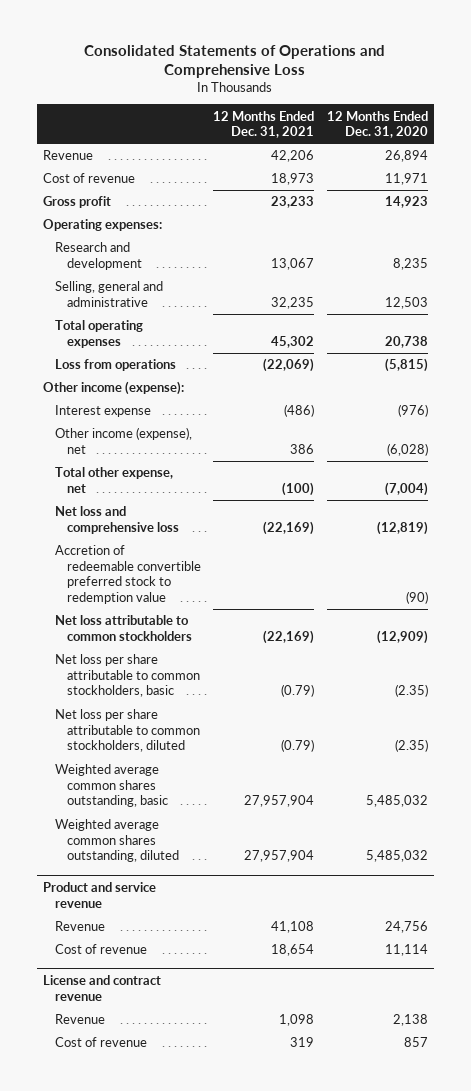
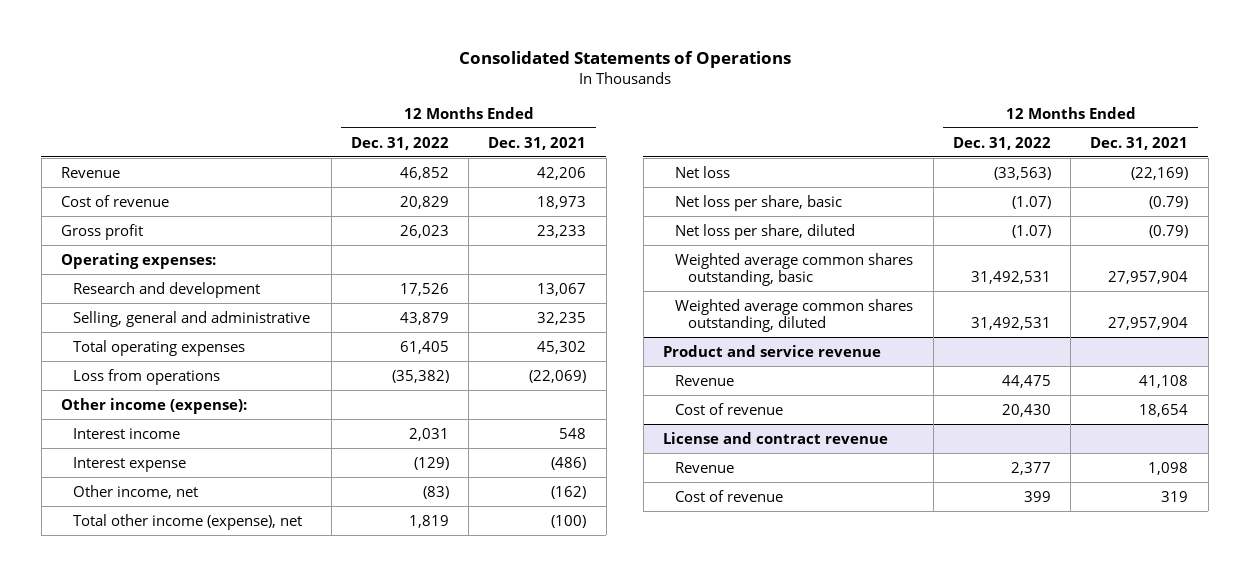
[84,44,386,79] Consolidated Statements of Operations and Comprehensive Loss -> [458,51,791,69] Consolidated Statements of Operations
[326,110,428,139] 12 Months Ended Dec. 31, 2020 -> none
none -> [350,136,449,150] Dec. 31, 2022
none -> [73,427,181,439] Interest income
[54,545,201,605] Accretion of redeemable convertible preferred stock to redemption value -> none
[54,615,192,641] Net loss attributable to common stockholders -> none
[54,427,192,454] Other income (expense), net -> [73,484,199,499] Other income, net
[290,443,315,454] 386 -> [551,485,587,499] (162)
[54,467,173,493] Total other expense, net -> [73,513,303,530] Total other income (expense), net
[54,506,179,534] Net loss and comprehensive loss -> [675,165,731,178] Net loss
[54,654,200,698] Net loss per share attributable to common stockholders, basic -> [675,194,843,211] Net loss per share, basic
[54,709,200,753] Net loss per share attributable to common stockholders, diluted -> [675,223,856,240] Net loss per share, diluted

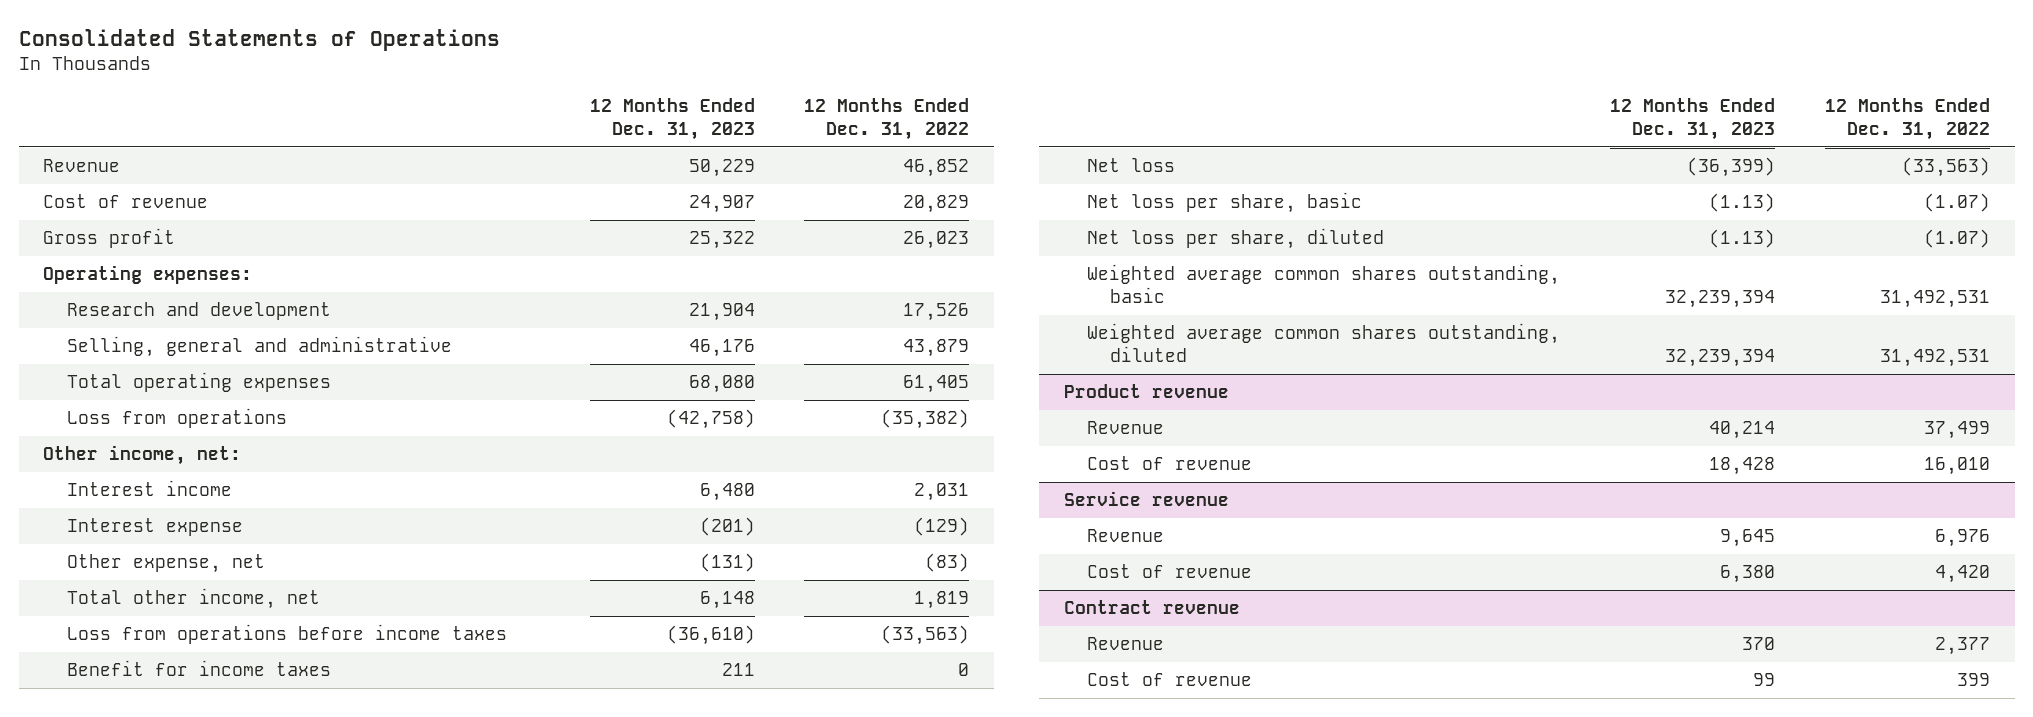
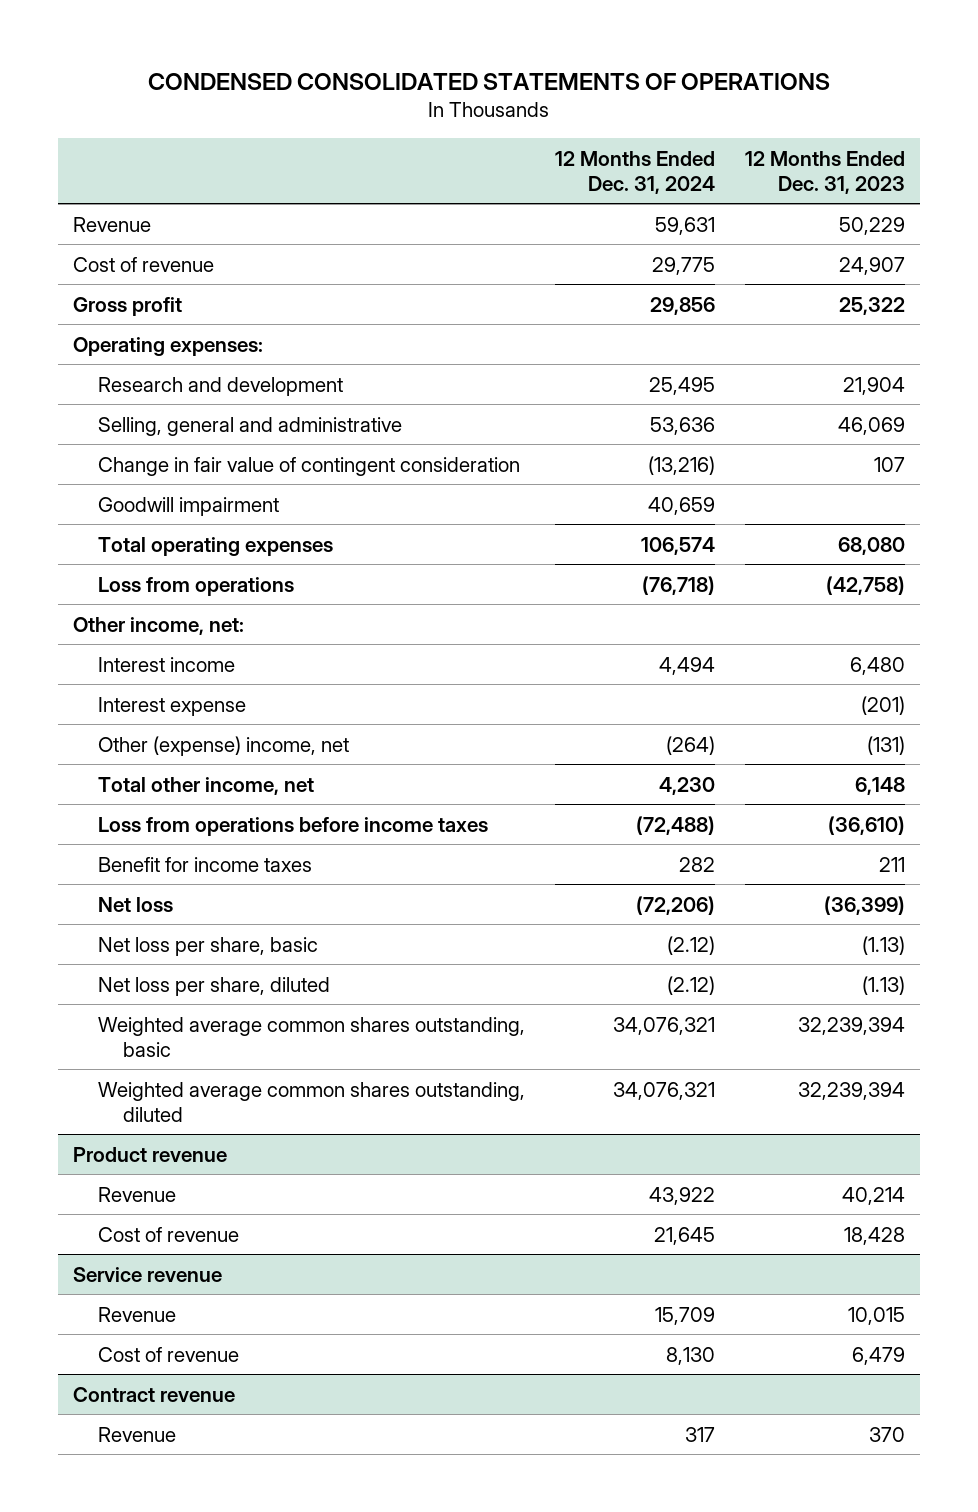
[18,29,500,52] Consolidated Statements of Operations -> [147,72,830,90] CONDENSED CONSOLIDATED STATEMENTS OF OPERATIONS
[804,98,970,140] 12 Months Ended Dec. 31, 2022 -> none
none -> [555,150,716,194] 12 Months Ended Dec. 31, 2024
[688,339,755,358] 46,176 -> [838,416,906,435] 46,069
none -> [97,456,520,476] Change in fair value of contingent consideration
none -> [97,496,279,516] Goodwill impairment
[66,554,265,574] Other expense, net -> [97,735,349,756] Other (expense) income, net
[1719,529,1775,548] 9,645 -> [848,1306,906,1325] 10,015
[1719,565,1775,584] 6,380 -> [852,1346,906,1365] 6,479
[1086,672,1252,687] Cost of revenue -> none

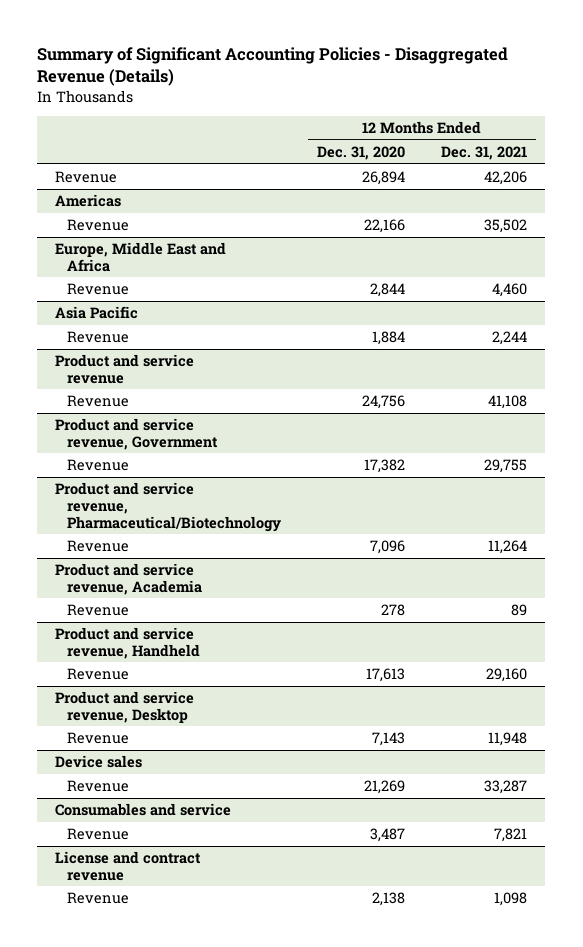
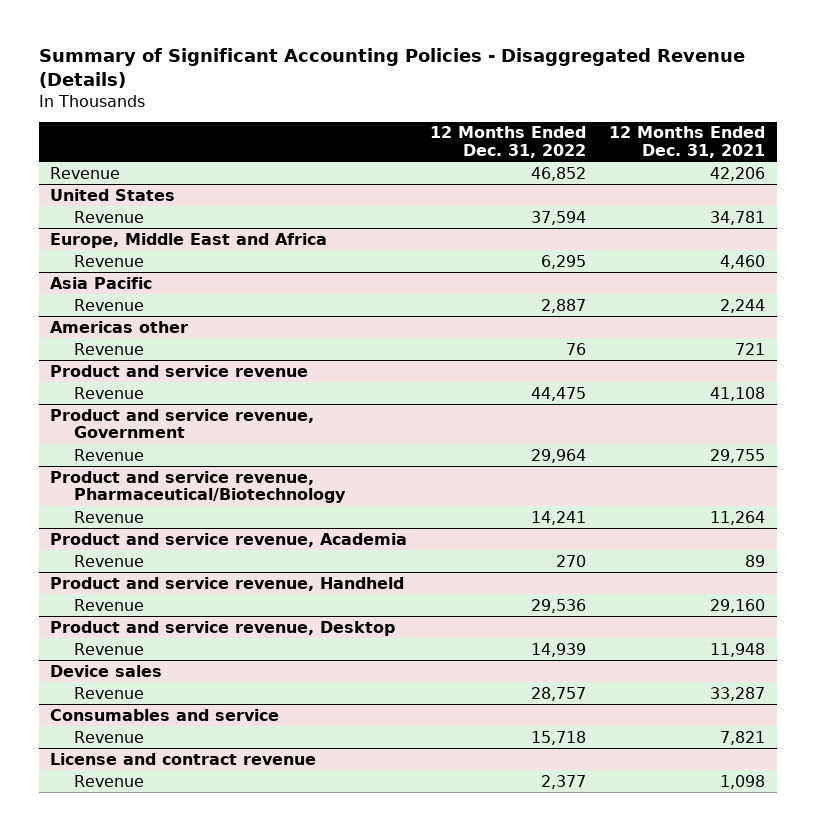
[316,146,405,161] Dec. 31, 2020 -> none
none -> [430,126,587,159] 12 Months Ended Dec. 31, 2022
[55,194,122,208] Americas -> none
none -> [50,188,176,201] United States
[484,219,528,234] 35,502 -> [710,210,766,225] 34,781
none -> [50,320,189,333] Americas other
none -> [73,342,144,355] Revenue

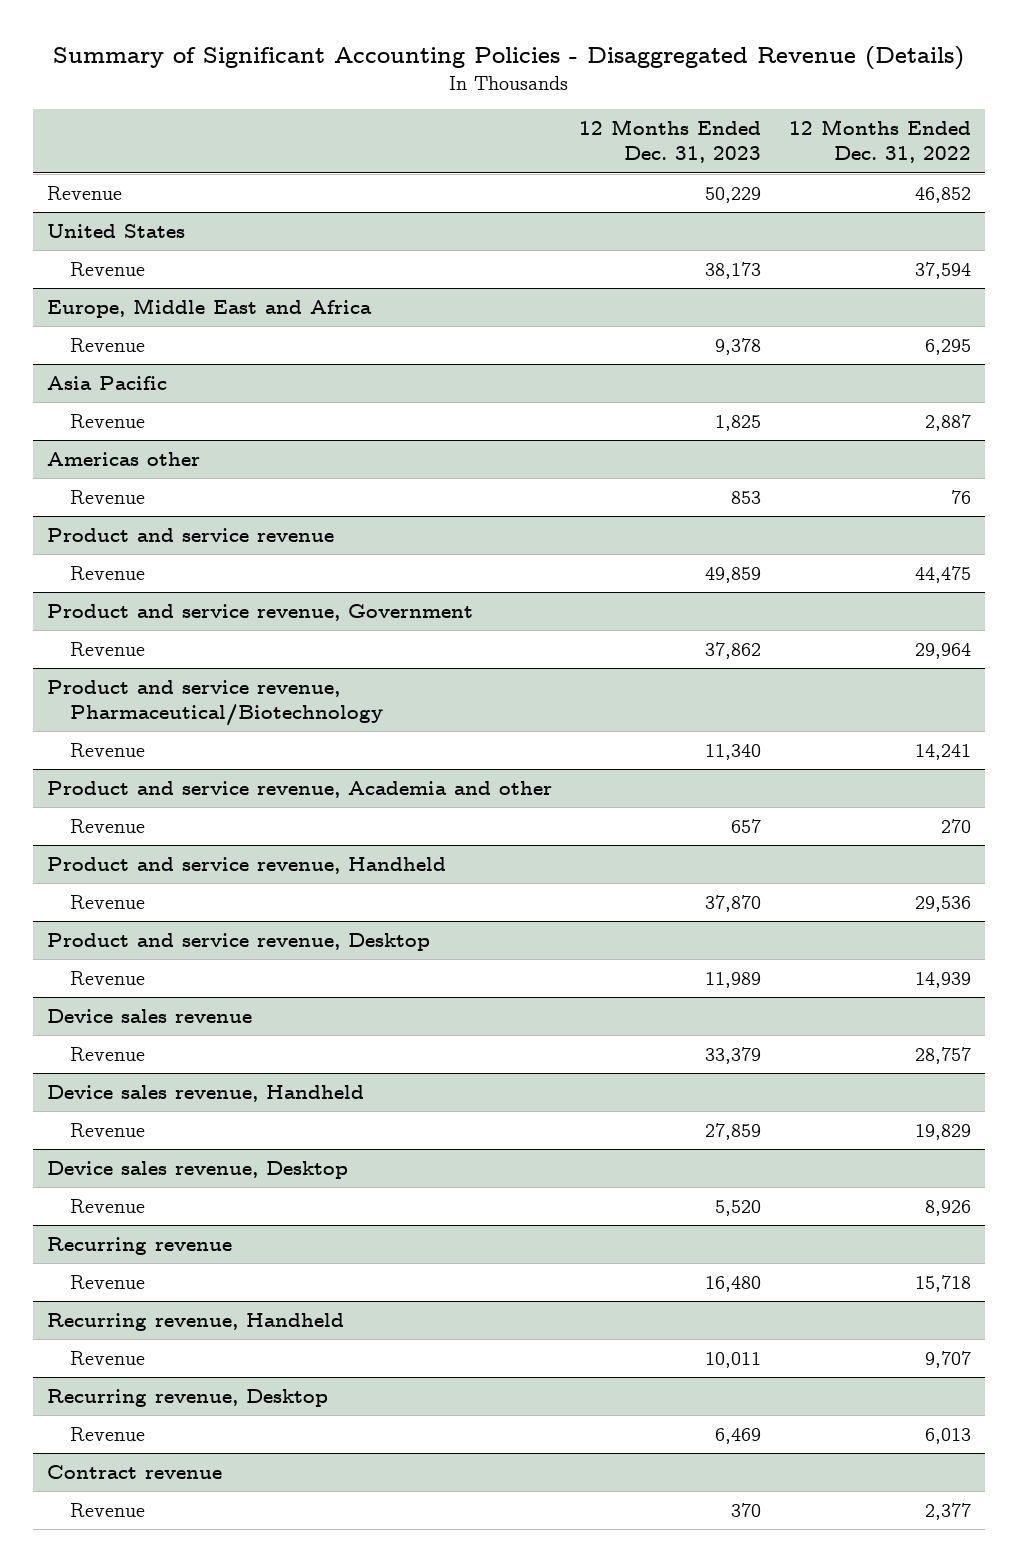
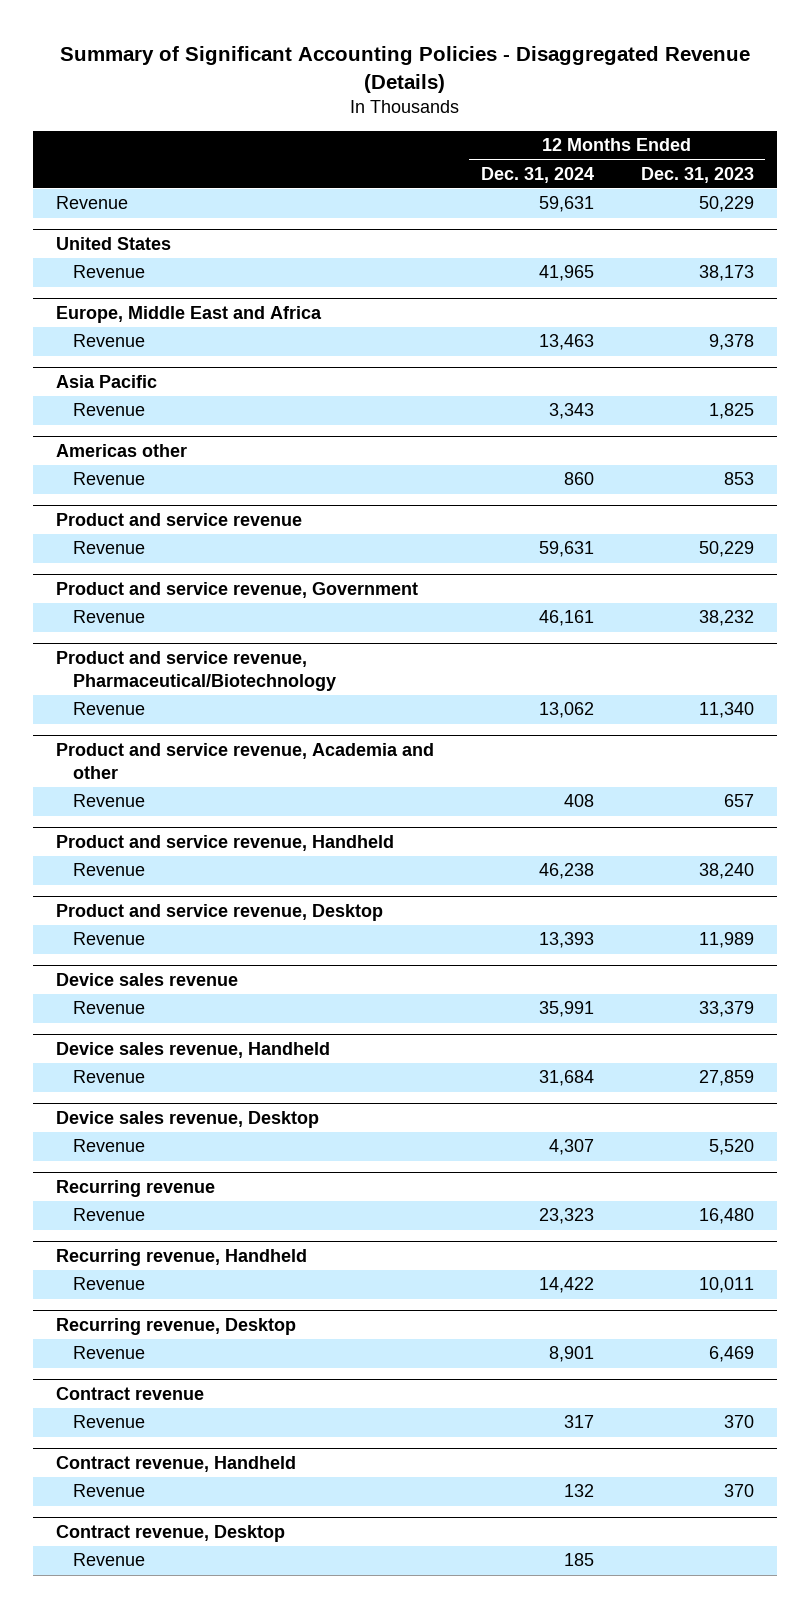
[789,119,972,164] 12 Months Ended Dec. 31, 2022 -> none
none -> [481,166,595,183] Dec. 31, 2024
[705,566,762,583] 49,859 -> [698,541,754,558] 50,229
[705,641,762,659] 37,862 -> [698,610,754,627] 38,232
[705,894,762,912] 37,870 -> [698,863,754,880] 38,240
none -> [56,1455,297,1472] Contract revenue, Handheld
none -> [73,1484,146,1498] Revenue
none -> [56,1524,286,1542] Contract revenue, Desktop
none -> [73,1553,146,1567] Revenue

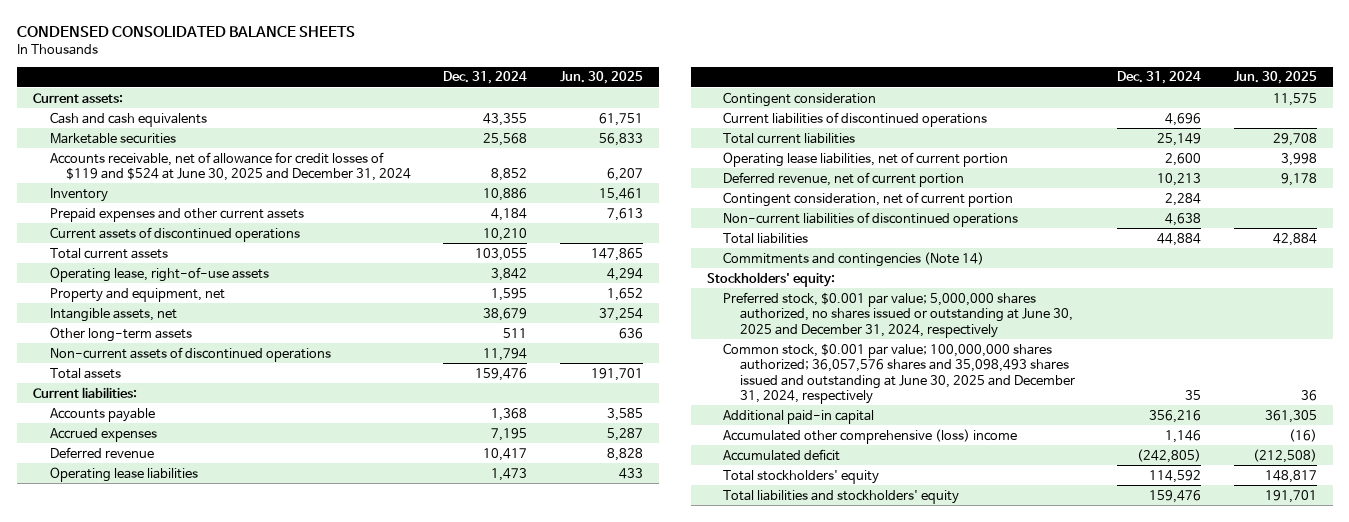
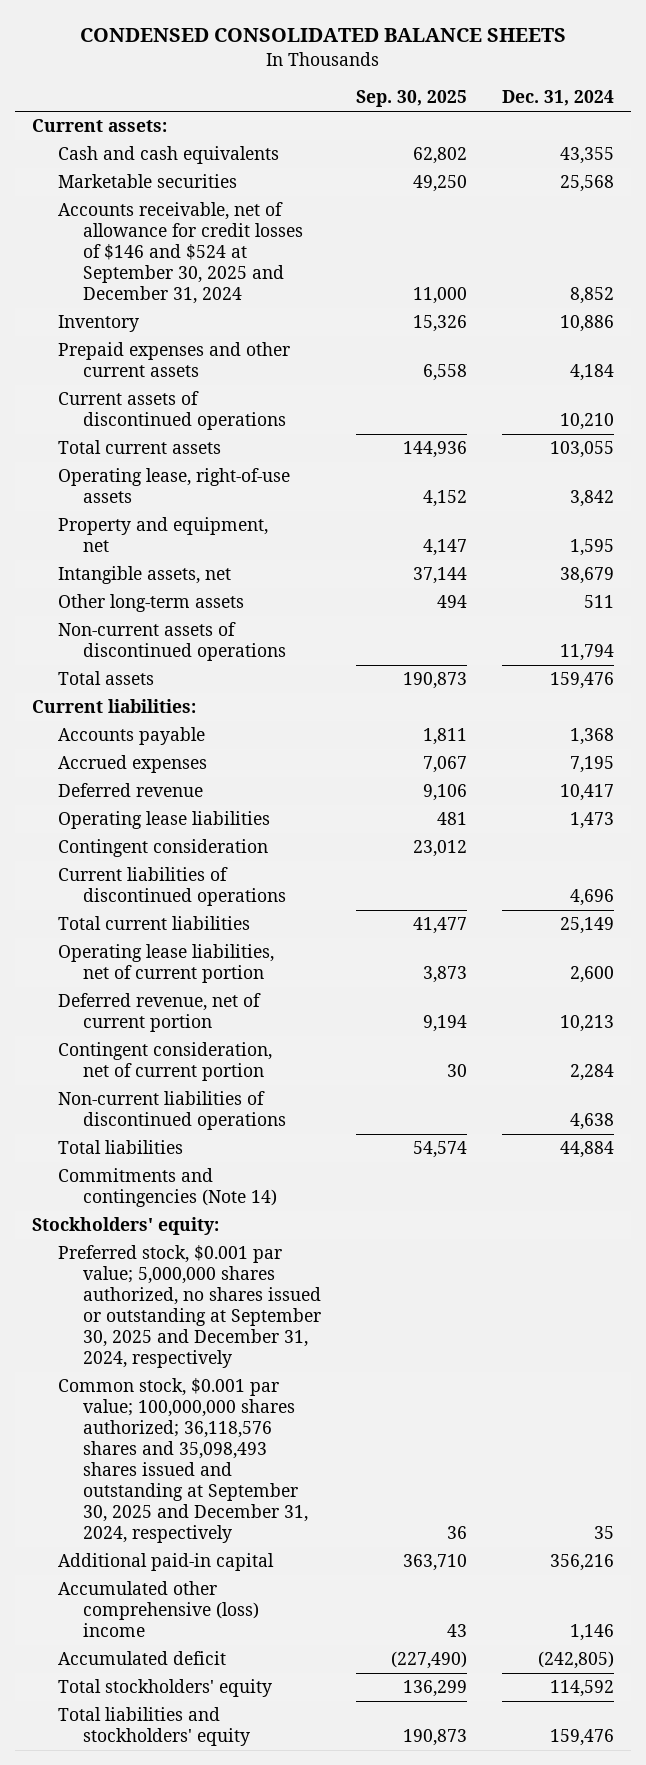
[559,71,643,85] Jun. 30, 2025 -> none
none -> [355,90,467,108] Sep. 30, 2025
[49,151,412,182] Accounts receivable, net of allowance for credit losses of $119 and $524 at June 30, 2025 and December 31, 2024 -> [57,202,304,305] Accounts receivable, net of allowance for credit losses of $146 and $524 at September 30, 2025 and December 31, 2024
[723,291,1074,338] Preferred stock, $0.001 par value; 5,000,000 shares authorized, no shares issued or outstanding at June 30, 2025 and December 31, 2024, respectively -> [57,1245,322,1369] Preferred stock, $0.001 par value; 5,000,000 shares authorized, no shares issued or outstanding at September 30, 2025 and December 31, 2024, respectively
[723,342,1076,405] Common stock, $0.001 par value; 100,000,000 shares authorized; 36,057,576 shares and 35,098,493 shares issued and outstanding at June 30, 2025 and December 31, 2024, respectively -> [57,1378,309,1544] Common stock, $0.001 par value; 100,000,000 shares authorized; 36,118,576 shares and 35,098,493 shares issued and outstanding at September 30, 2025 and December 31, 2024, respectively

